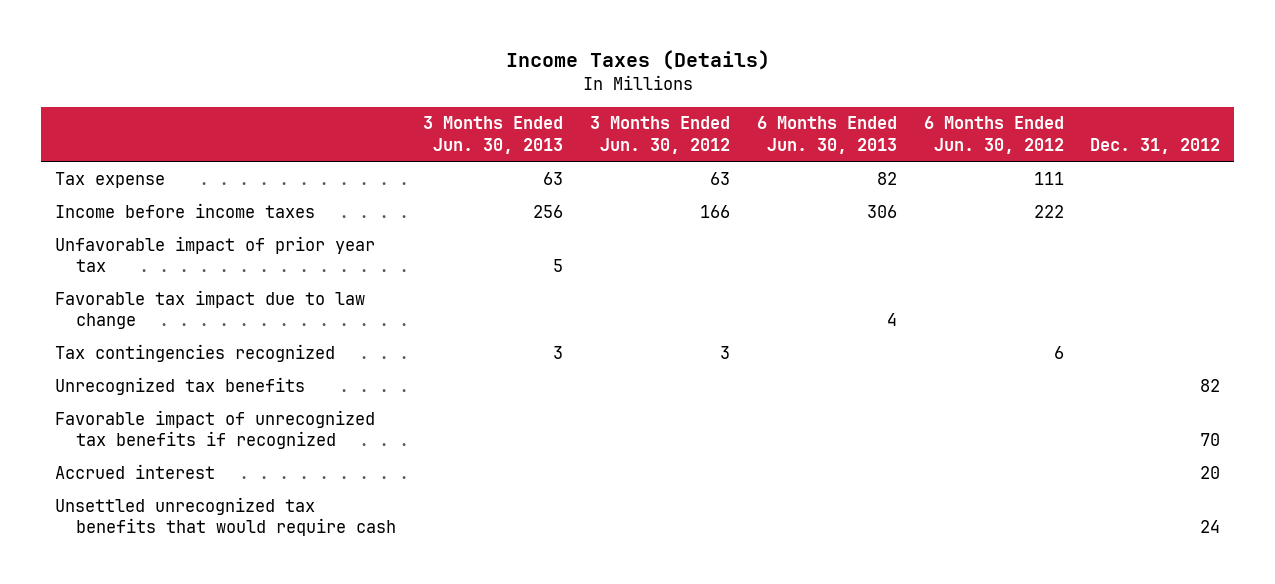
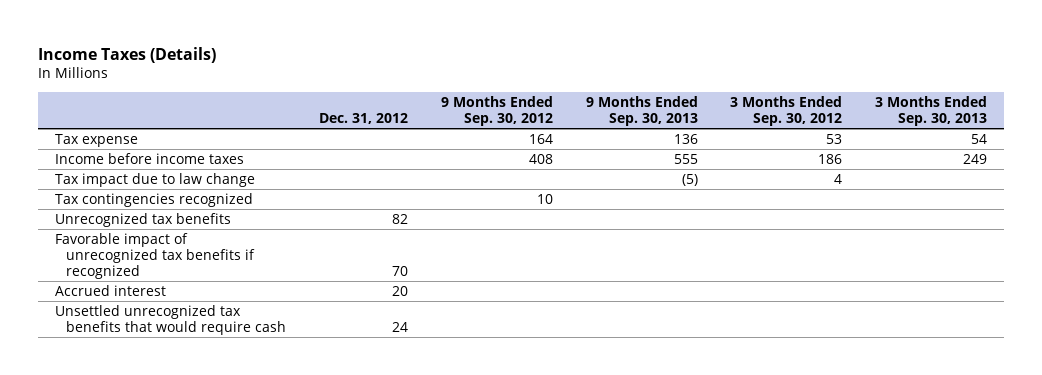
[422,116,563,154] 3 Months Ended Jun. 30, 2013 -> none
[589,116,730,154] 3 Months Ended Jun. 30, 2012 -> none
[756,116,897,154] 6 Months Ended Jun. 30, 2013 -> none
[923,116,1064,154] 6 Months Ended Jun. 30, 2012 -> none
none -> [440,95,553,127] 9 Months Ended Sep. 30, 2012
none -> [585,95,698,127] 9 Months Ended Sep. 30, 2013
none -> [730,95,843,127] 3 Months Ended Sep. 30, 2012
none -> [875,95,988,127] 3 Months Ended Sep. 30, 2013
[54,235,375,272] Unfavorable impact of prior year tax -> none
[54,289,365,329] Favorable tax impact due to law change -> [54,172,255,187] Tax impact due to law change

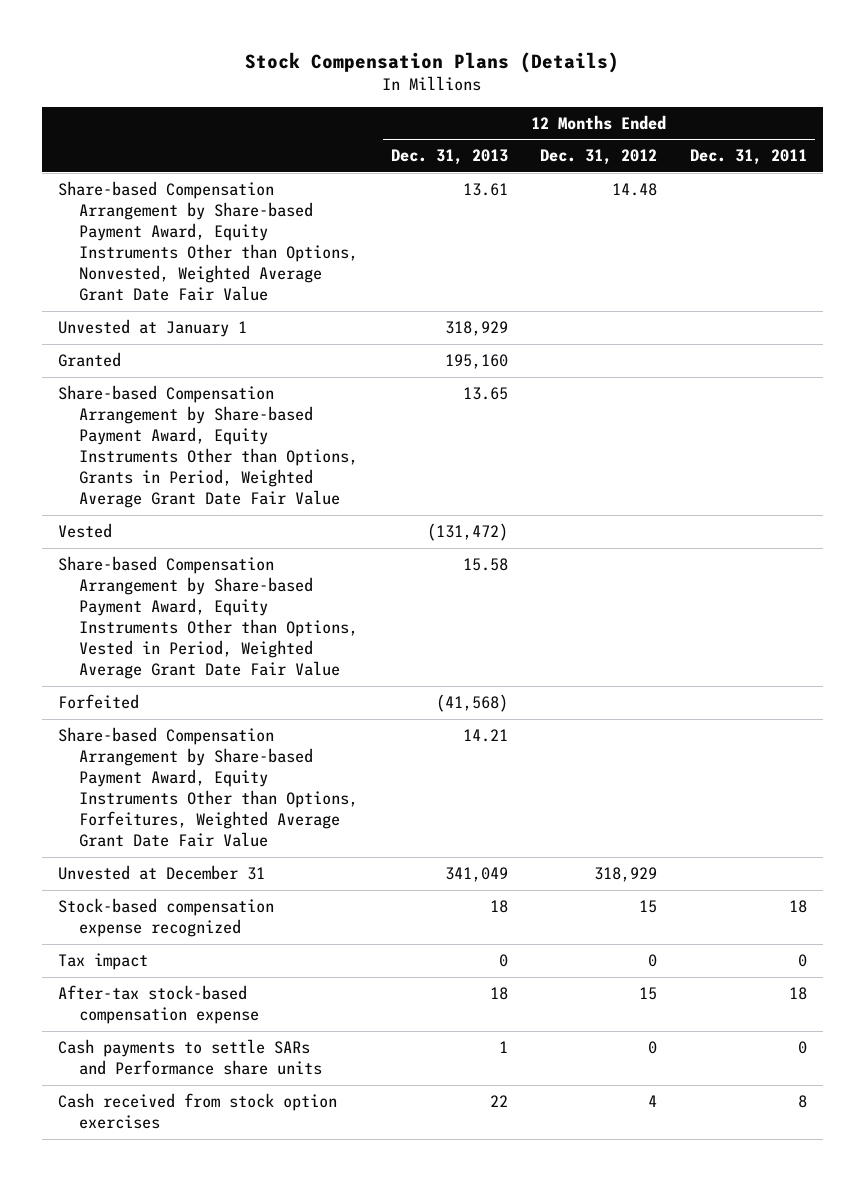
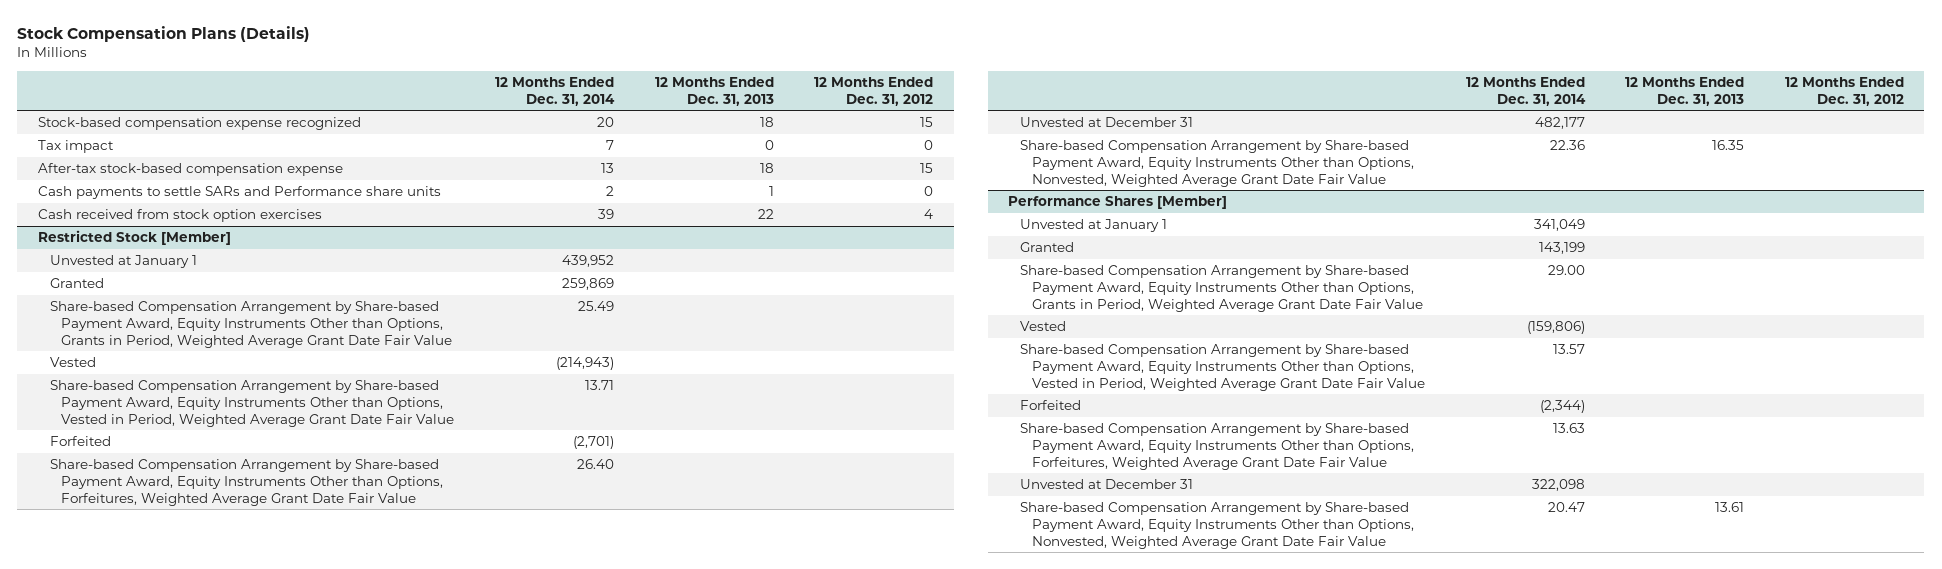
[689,149,807,166] Dec. 31, 2011 -> none
none -> [495,76,616,106] 12 Months Ended Dec. 31, 2014
[58,181,359,302] Share-based Compensation Arrangement by Share-based Payment Award, Equity Instruments Other than Options, Nonvested, Weighted Average Grant Date Fair Value -> none
[58,319,248,338] Unvested at January 1 -> none
[58,352,122,368] Granted -> none
[58,385,359,509] Share-based Compensation Arrangement by Share-based Payment Award, Equity Instruments Other than Options, Grants in Period, Weighted Average Grant Date Fair Value -> none
[58,523,113,539] Vested -> none
[58,556,359,680] Share-based Compensation Arrangement by Share-based Payment Award, Equity Instruments Other than Options, Vested in Period, Weighted Average Grant Date Fair Value -> none
[58,694,140,710] Forfeited -> none
[58,727,359,848] Share-based Compensation Arrangement by Share-based Payment Award, Equity Instruments Other than Options, Forfeitures, Weighted Average Grant Date Fair Value -> none
[58,865,266,881] Unvested at December 31 -> none
none -> [37,230,231,246] Restricted Stock [Member]
none -> [49,255,197,269] Unvested at January 1
none -> [49,278,104,289] Granted
none -> [49,301,453,348] Share-based Compensation Arrangement by Share-based Payment Award, Equity Instruments Other than Options, Grants in Period, Weighted Average Grant Date Fair Value
none -> [49,357,96,368] Vested
none -> [49,380,455,427] Share-based Compensation Arrangement by Share-based Payment Award, Equity Instruments Other than Options, Vested in Period, Weighted Average Grant Date Fair Value
none -> [49,436,111,447] Forfeited
none -> [49,459,444,506] Share-based Compensation Arrangement by Share-based Payment Award, Equity Instruments Other than Options, Forfeitures, Weighted Average Grant Date Fair Value
none -> [1020,117,1194,128] Unvested at December 31
none -> [1020,140,1414,187] Share-based Compensation Arrangement by Share-based Payment Award, Equity Instruments Other than Options, Nonvested, Weighted Average Grant Date Fair Value
none -> [1008,196,1228,210] Performance Shares [Member]
none -> [1020,219,1168,233] Unvested at January 1
none -> [1020,242,1075,253] Granted
none -> [1020,265,1423,312] Share-based Compensation Arrangement by Share-based Payment Award, Equity Instruments Other than Options, Grants in Period, Weighted Average Grant Date Fair Value
none -> [1020,321,1067,332] Vested
none -> [1020,344,1425,391] Share-based Compensation Arrangement by Share-based Payment Award, Equity Instruments Other than Options, Vested in Period, Weighted Average Grant Date Fair Value
none -> [1020,400,1082,411] Forfeited
none -> [1020,423,1414,470] Share-based Compensation Arrangement by Share-based Payment Award, Equity Instruments Other than Options, Forfeitures, Weighted Average Grant Date Fair Value
none -> [1020,479,1194,490] Unvested at December 31
none -> [1020,502,1414,549] Share-based Compensation Arrangement by Share-based Payment Award, Equity Instruments Other than Options, Nonvested, Weighted Average Grant Date Fair Value

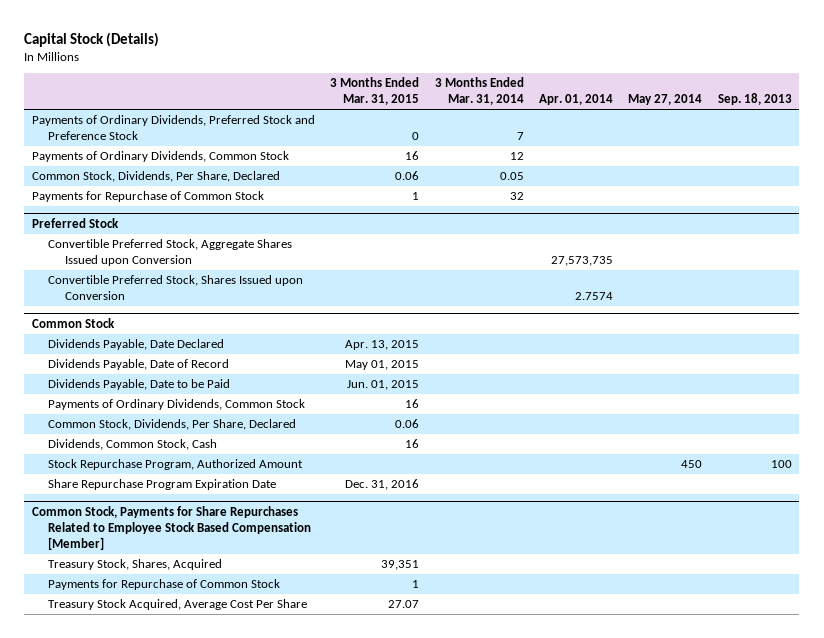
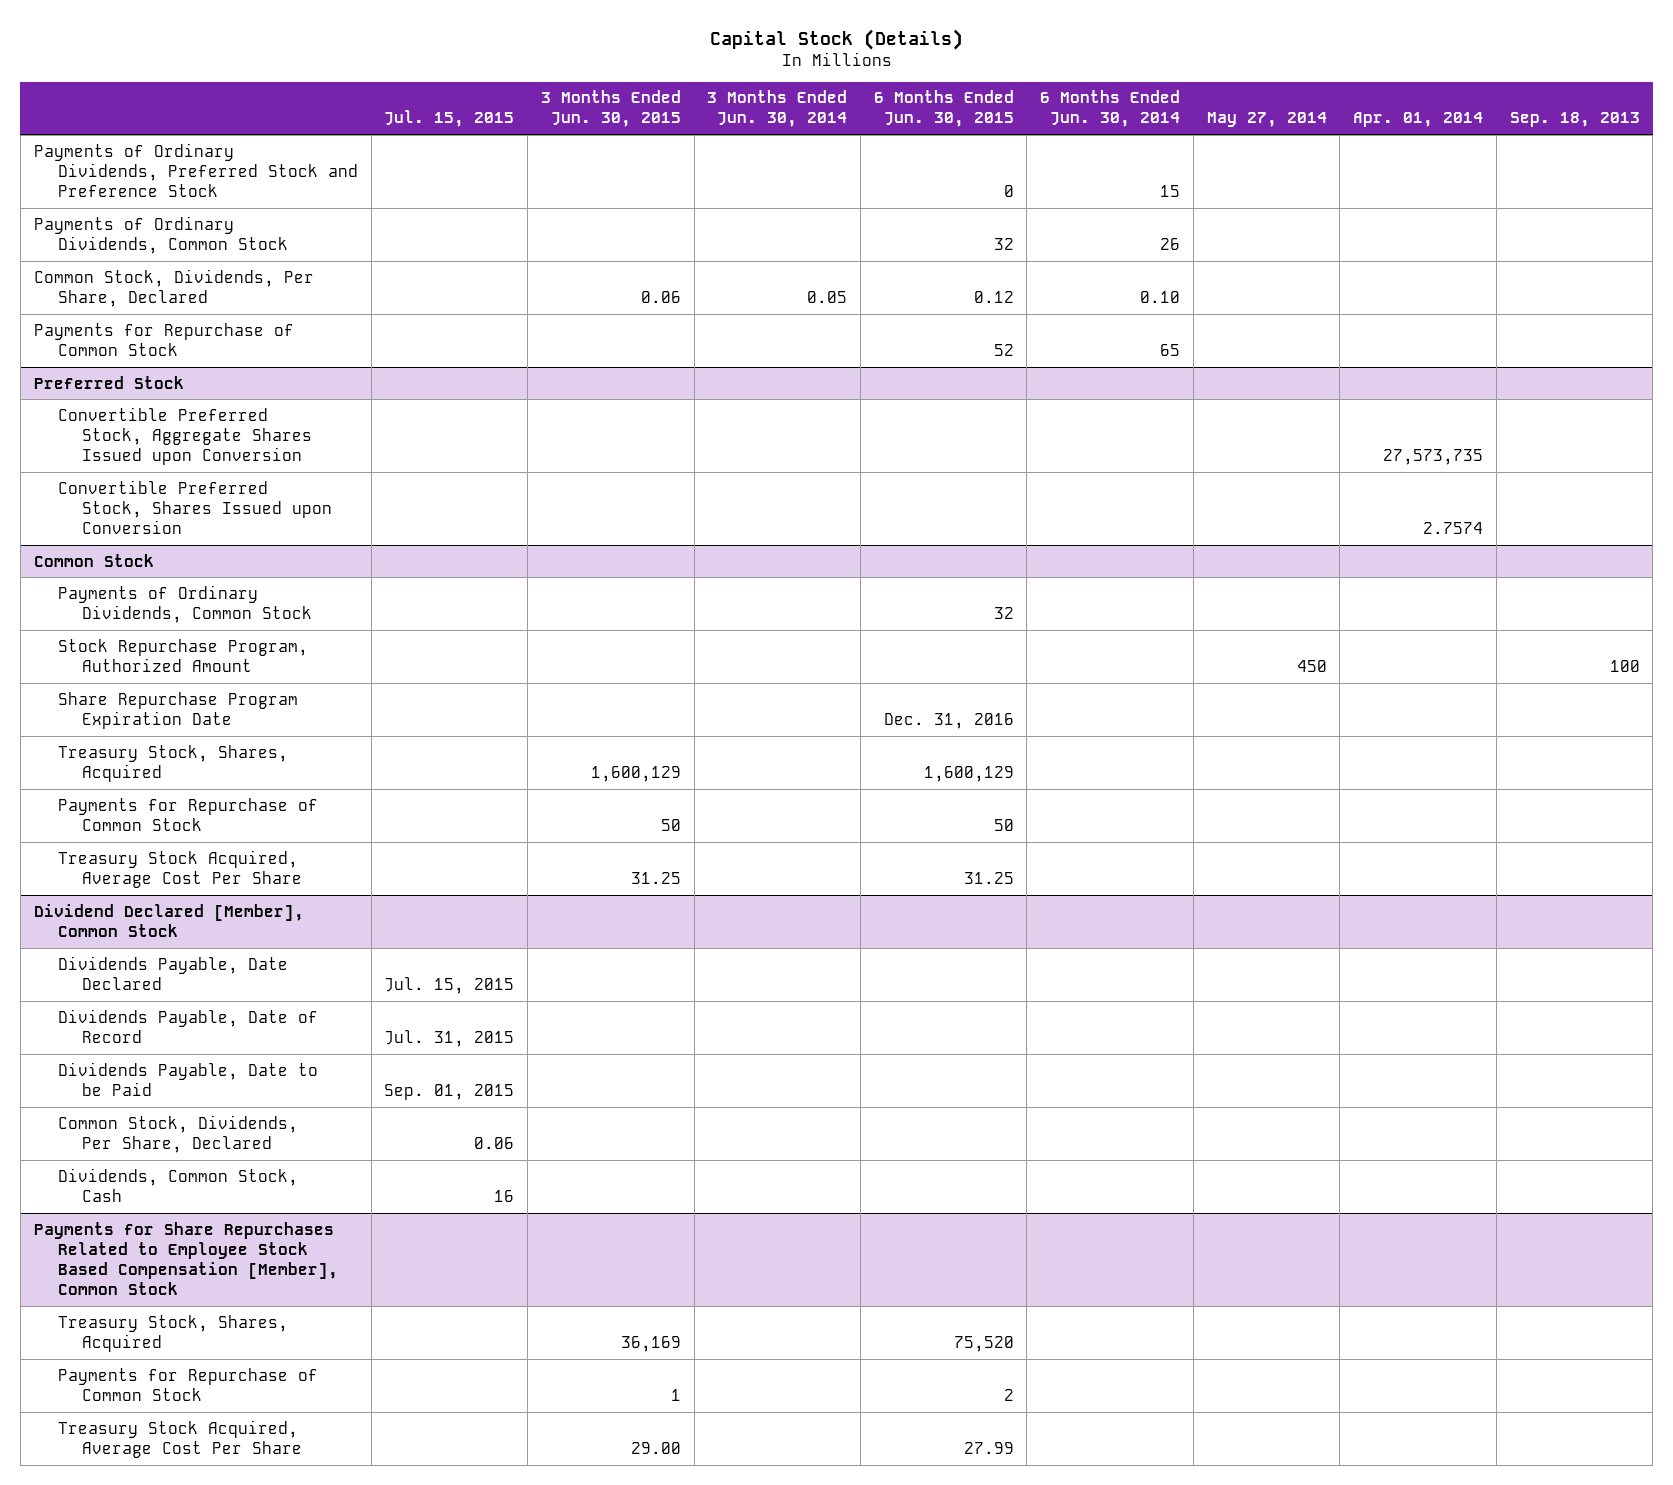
[330,77,420,106] 3 Months Ended Mar. 31, 2015 -> none
[434,77,524,106] 3 Months Ended Mar. 31, 2014 -> none
none -> [384,110,515,128] Jul. 15, 2015
none -> [540,90,681,128] 3 Months Ended Jun. 30, 2015
none -> [707,90,848,128] 3 Months Ended Jun. 30, 2014
none -> [873,90,1014,128] 6 Months Ended Jun. 30, 2015
none -> [1040,90,1181,128] 6 Months Ended Jun. 30, 2014
[48,338,225,350] Dividends Payable, Date Declared -> none
[48,358,230,370] Dividends Payable, Date of Record -> none
[48,378,231,390] Dividends Payable, Date to be Paid -> none
[48,418,297,430] Common Stock, Dividends, Per Share, Declared -> none
[48,438,218,450] Dividends, Common Stock, Cash -> none
none -> [57,744,288,782] Treasury Stock, Shares, Acquired
none -> [57,797,318,831] Payments for Repurchase of Common Stock
none -> [57,849,302,888] Treasury Stock Acquired, Average Cost Per Share
none -> [33,903,304,937] Dividend Declared [Member], Common Stock
none -> [57,955,288,990] Dividends Payable, Date Declared
none -> [57,1008,318,1043] Dividends Payable, Date of Record
none -> [57,1061,318,1096] Dividends Payable, Date to be Paid
none -> [57,1114,298,1153] Common Stock, Dividends, Per Share, Declared
none -> [57,1167,298,1202] Dividends, Common Stock, Cash
[32,505,312,550] Common Stock, Payments for Share Repurchases Related to Employee Stock Based Compensation [Member] -> [33,1221,338,1296] Payments for Share Repurchases Related to Employee Stock Based Compensation [Member], Common Stock

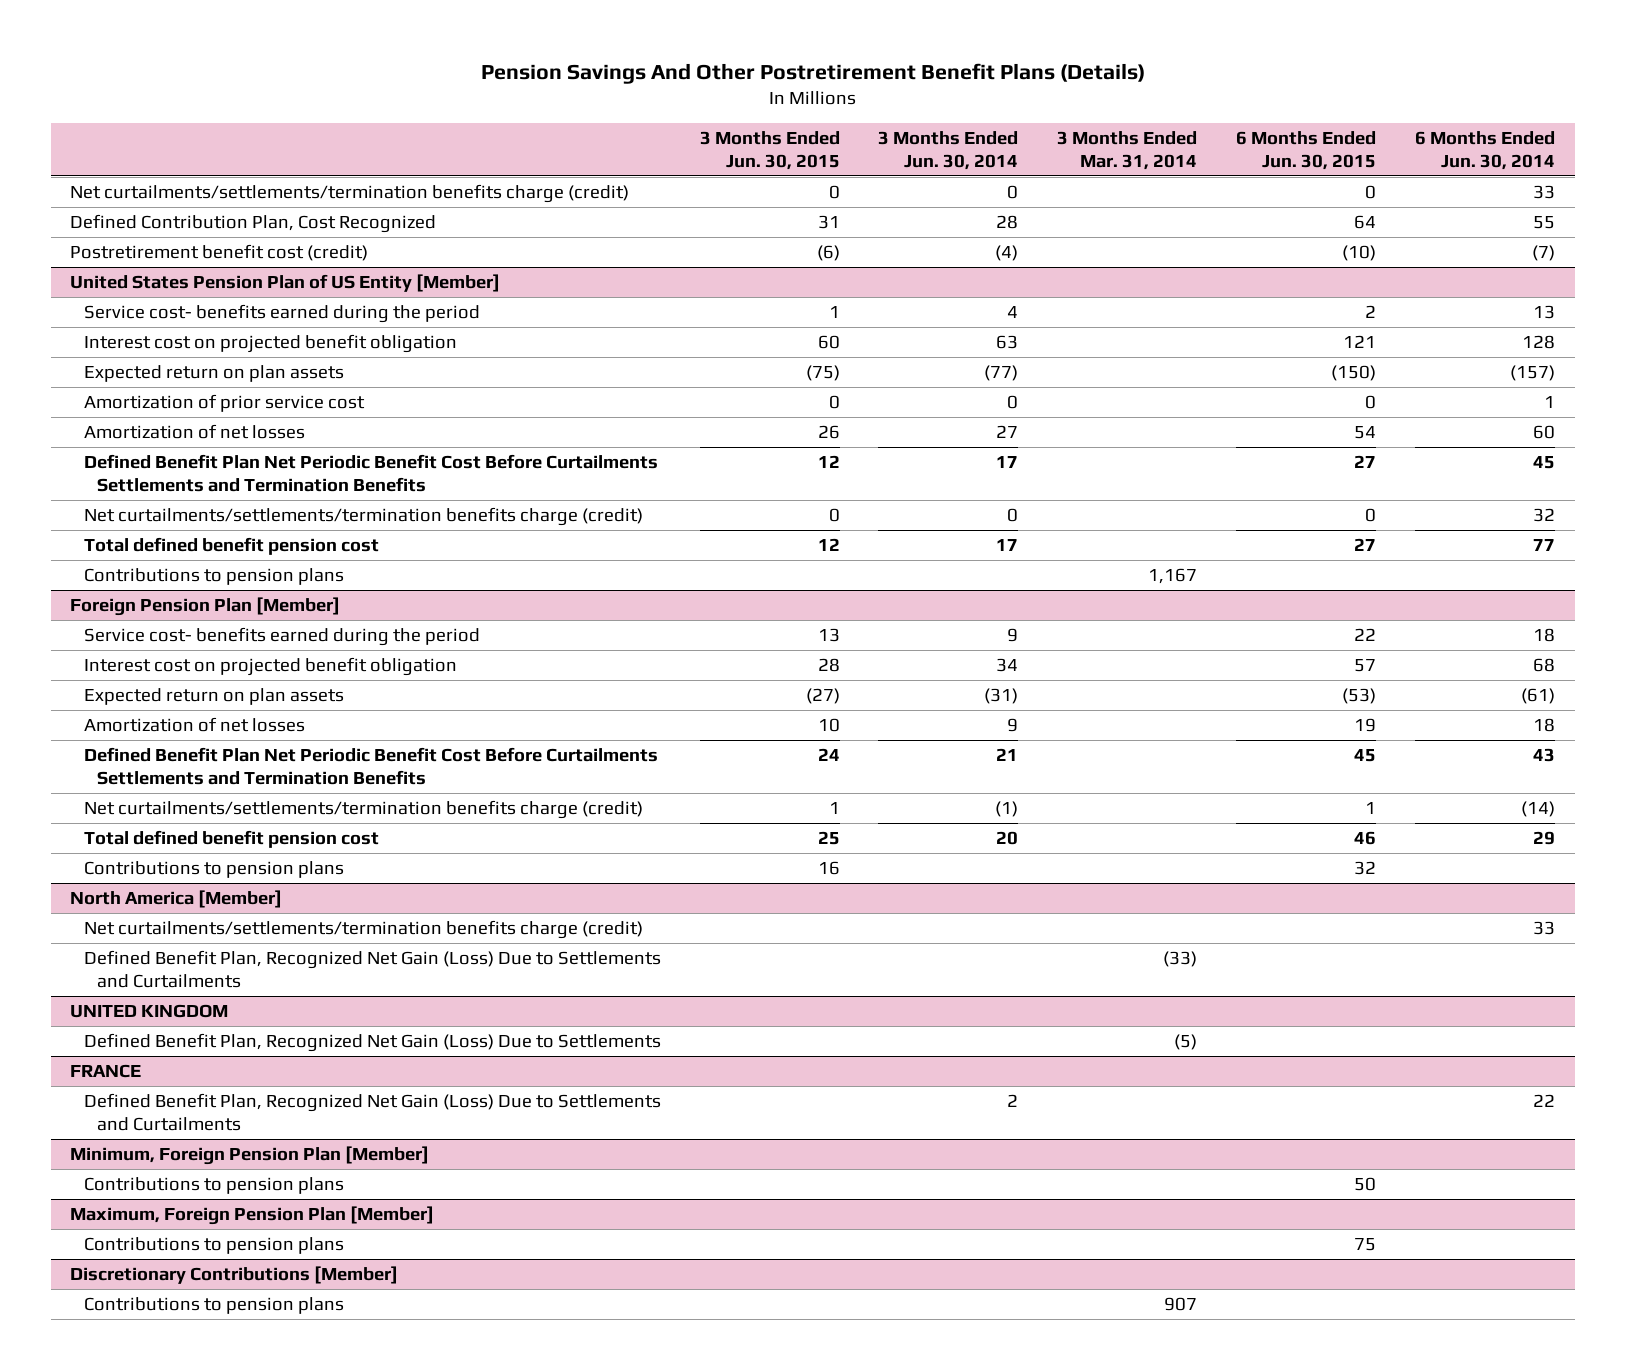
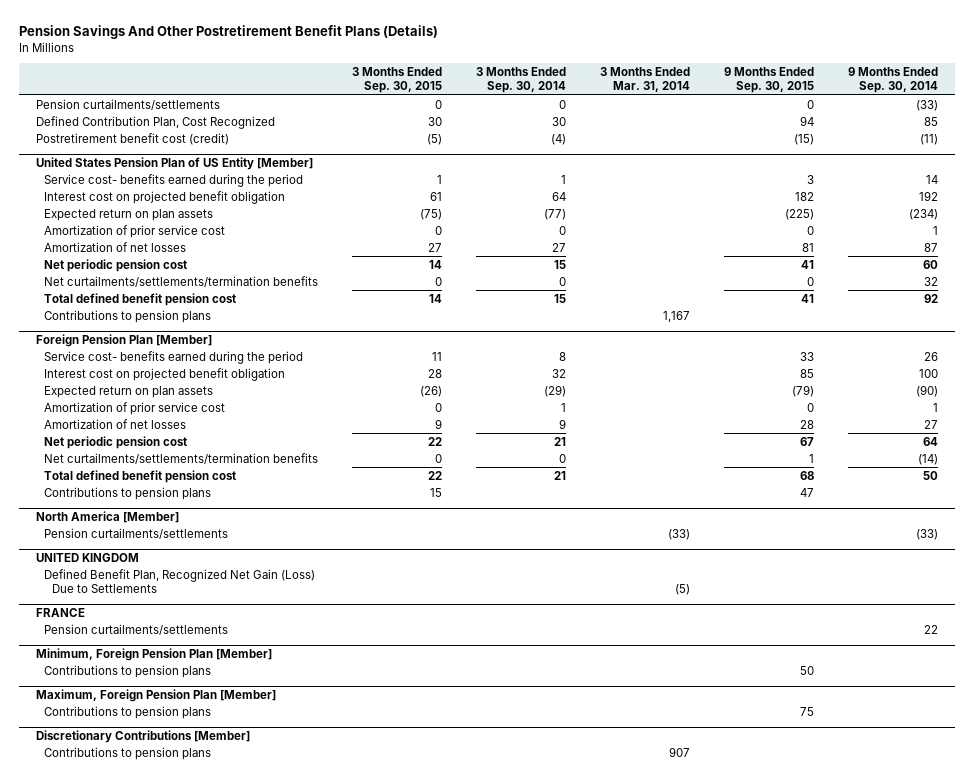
[699,130,840,170] 3 Months Ended Jun. 30, 2015 -> none
[878,130,1019,170] 3 Months Ended Jun. 30, 2014 -> none
[1236,130,1377,170] 6 Months Ended Jun. 30, 2015 -> none
[1415,130,1556,170] 6 Months Ended Jun. 30, 2014 -> none
none -> [351,66,442,94] 3 Months Ended Sep. 30, 2015
none -> [475,66,566,94] 3 Months Ended Sep. 30, 2014
none -> [723,66,814,94] 9 Months Ended Sep. 30, 2015
none -> [847,66,938,94] 9 Months Ended Sep. 30, 2014
[70,183,630,203] Net curtailments/settlements/termination benefits charge (credit) -> none
none -> [35,98,220,111] Pension curtailments/settlements
[83,453,658,493] Defined Benefit Plan Net Periodic Benefit Cost Before Curtailments Settlements and Termination Benefits -> [43,258,187,272] Net periodic pension cost
[83,506,643,526] Net curtailments/settlements/termination benefits charge (credit) -> [43,275,318,288] Net curtailments/settlements/termination benefits
none -> [43,401,225,415] Amortization of prior service cost
[83,746,658,786] Defined Benefit Plan Net Periodic Benefit Cost Before Curtailments Settlements and Termination Benefits -> [43,435,187,449] Net periodic pension cost
[83,799,643,819] Net curtailments/settlements/termination benefits charge (credit) -> [43,452,318,465] Net curtailments/settlements/termination benefits
[83,919,643,939] Net curtailments/settlements/termination benefits charge (credit) -> none
[83,949,661,989] Defined Benefit Plan, Recognized Net Gain (Loss) Due to Settlements and Curtailments -> [43,527,228,540] Pension curtailments/settlements
[83,1092,661,1132] Defined Benefit Plan, Recognized Net Gain (Loss) Due to Settlements and Curtailments -> [43,623,228,636] Pension curtailments/settlements

